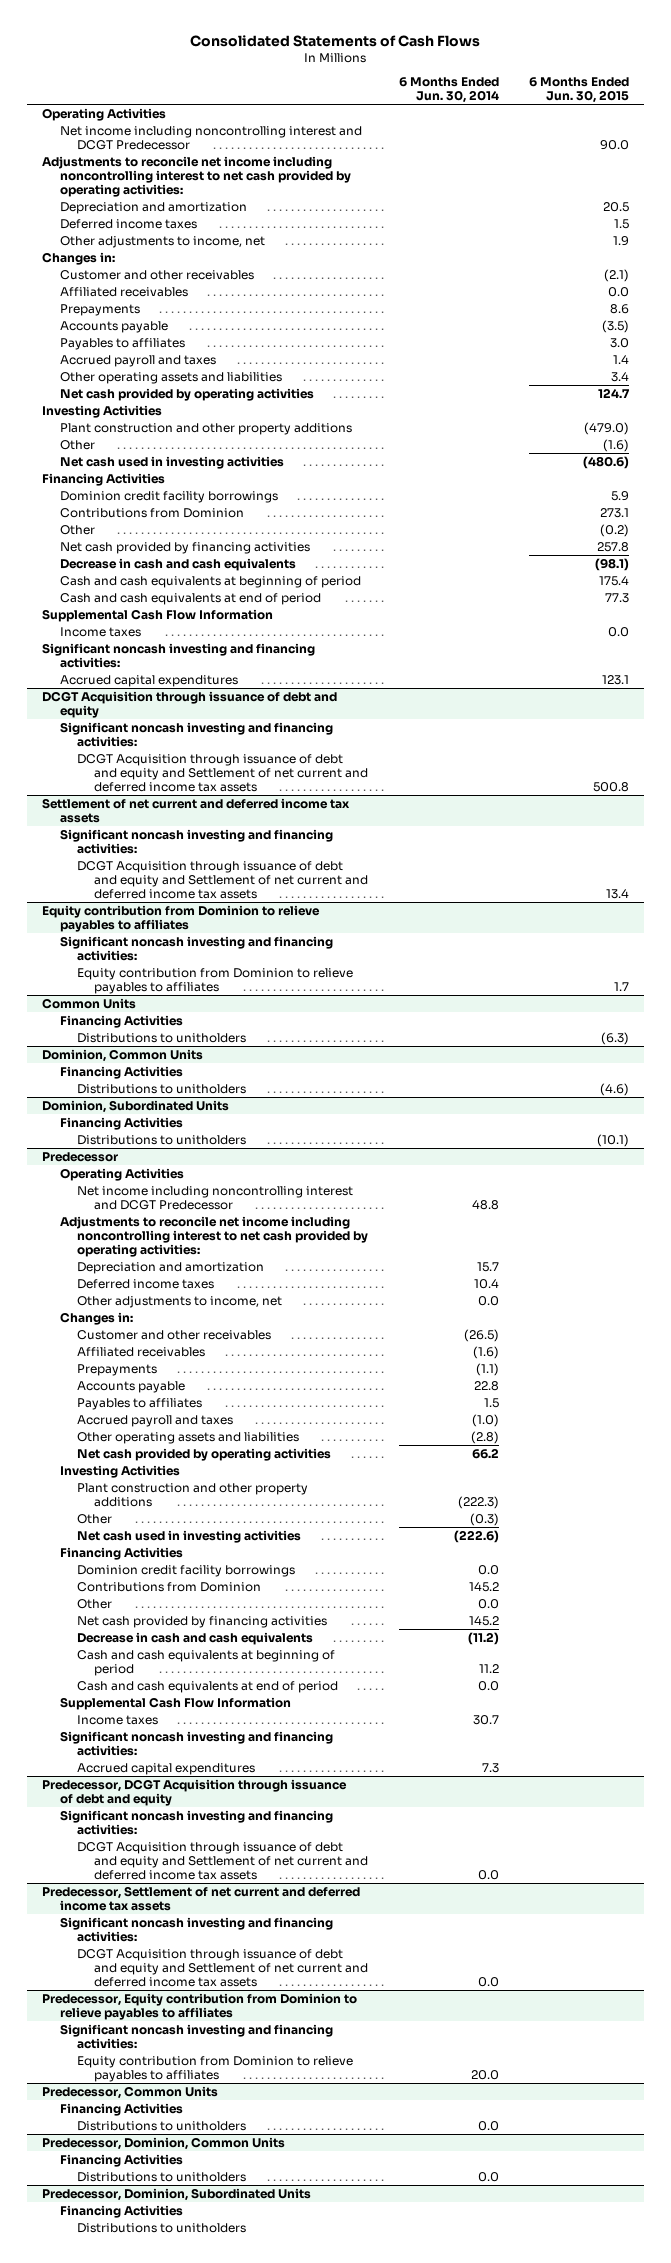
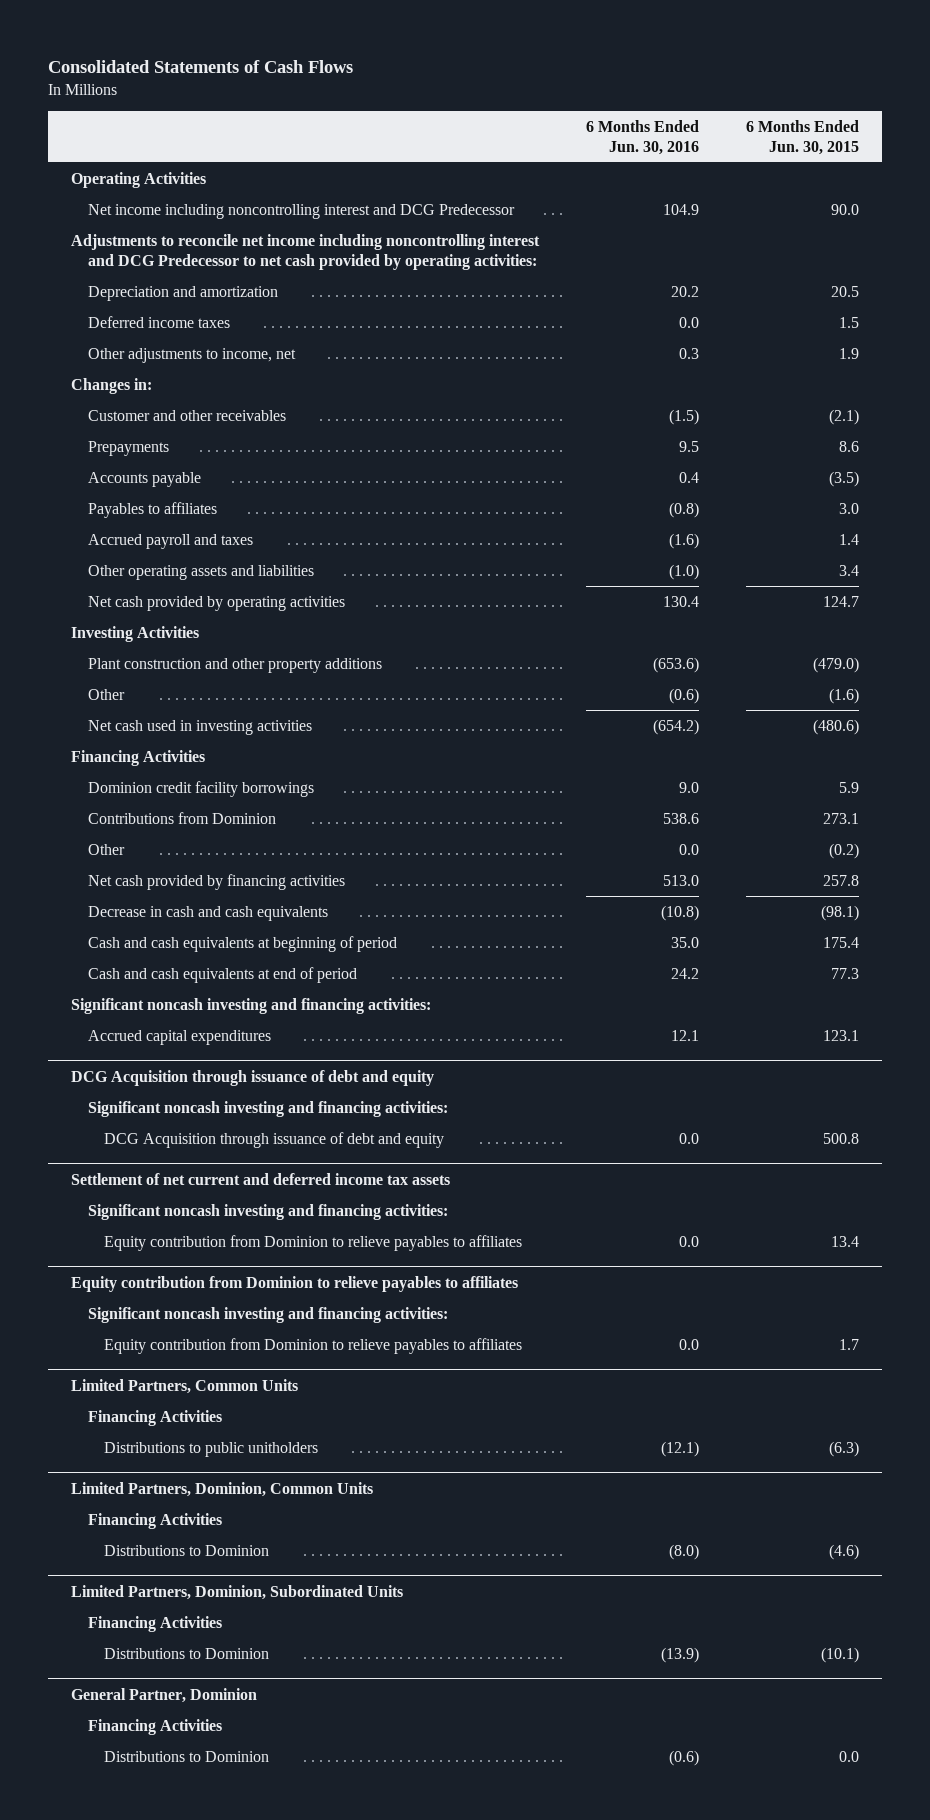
[398,77,499,104] 6 Months Ended Jun. 30, 2014 -> none
none -> [585,119,699,155] 6 Months Ended Jun. 30, 2016
[59,125,362,150] Net income including noncontrolling interest and DCGT Predecessor -> [87,203,515,219] Net income including noncontrolling interest and DCG Predecessor
[42,155,351,197] Adjustments to reconcile net income including noncontrolling interest to net cash provided by operating activities: -> [71,233,541,270] Adjustments to reconcile net income including noncontrolling interest and DCG Predecessor to net cash provided by operating activities:
[59,286,188,297] Affiliated receivables -> none
[42,608,274,622] Supplemental Cash Flow Information -> none
[59,626,141,637] Income taxes -> none
[42,690,338,718] DCGT Acquisition through issuance of debt and equity -> [71,1069,435,1086] DCG Acquisition through issuance of debt and equity
[76,753,369,792] DCGT Acquisition through issuance of debt and equity and Settlement of net current and deferred income tax assets -> [104,1131,445,1148] DCG Acquisition through issuance of debt and equity
[76,860,369,899] DCGT Acquisition through issuance of debt and equity and Settlement of net current and deferred income tax assets -> [104,1234,523,1251] Equity contribution from Dominion to relieve payables to affiliates
[42,997,137,1009] Common Units -> [71,1378,299,1394] Limited Partners, Common Units
[76,1032,246,1043] Distributions to unitholders -> [104,1441,319,1457] Distributions to public unitholders
[42,1048,204,1062] Dominion, Common Units -> [71,1481,374,1497] Limited Partners, Dominion, Common Units
[76,1083,246,1094] Distributions to unitholders -> [104,1544,270,1556] Distributions to Dominion
[42,1099,230,1113] Dominion, Subordinated Units -> [71,1584,404,1600] Limited Partners, Dominion, Subordinated Units
[42,1151,119,1162] Predecessor -> none
[59,1167,184,1181] Operating Activities -> none
[76,1185,353,1210] Net income including noncontrolling interest and DCGT Predecessor -> none
[59,1215,368,1257] Adjustments to reconcile net income including noncontrolling interest to net cash provided by operating activities: -> none
[76,1261,264,1274] Depreciation and amortization -> none
[76,1278,214,1289] Deferred income taxes -> none
[76,1295,282,1308] Other adjustments to income, net -> none
[59,1311,133,1325] Changes in: -> none
[76,1329,271,1340] Customer and other receivables -> none
[76,1346,205,1357] Affiliated receivables -> none
[76,1363,157,1376] Prepayments -> none
[76,1380,185,1393] Accounts payable -> none
[76,1397,202,1410] Payables to affiliates -> none
[76,1414,233,1427] Accrued payroll and taxes -> none
[76,1431,299,1444] Other operating assets and liabilities -> none
[76,1447,331,1461] Net cash provided by operating activities -> none
[59,1464,180,1478] Investing Activities -> none
[76,1482,308,1507] Plant construction and other property additions -> none
[76,1513,112,1524] Other -> none
[76,1529,301,1543] Net cash used in investing activities -> none
[59,1546,183,1560] Financing Activities -> none
[76,1564,295,1577] Dominion credit facility borrowings -> none
[76,1581,261,1592] Contributions from Dominion -> none
[76,1598,112,1609] Other -> none
[76,1615,327,1628] Net cash provided by financing activities -> none
[76,1631,313,1645] Decrease in cash and cash equivalents -> none
[76,1649,335,1676] Cash and cash equivalents at beginning of period -> none
[76,1680,338,1693] Cash and cash equivalents at end of period -> none
[59,1696,291,1710] Supplemental Cash Flow Information -> none
[76,1714,158,1725] Income taxes -> none
[59,1730,333,1756] Significant noncash investing and financing activities: -> none
[76,1762,255,1775] Accrued capital expenditures -> none
[42,1778,348,1806] Predecessor, DCGT Acquisition through issuance of debt and equity -> none
[59,1809,333,1835] Significant noncash investing and financing activities: -> none
[76,1841,369,1880] DCGT Acquisition through issuance of debt and equity and Settlement of net current and deferred income tax assets -> none
[42,1885,361,1911] Predecessor, Settlement of net current and deferred income tax assets -> none
[59,1916,333,1942] Significant noncash investing and financing activities: -> none
[76,1948,369,1987] DCGT Acquisition through issuance of debt and equity and Settlement of net current and deferred income tax assets -> none
[42,1992,358,2020] Predecessor, Equity contribution from Dominion to relieve payables to affiliates -> none
[59,2023,333,2049] Significant noncash investing and financing activities: -> none
[76,2055,353,2082] Equity contribution from Dominion to relieve payables to affiliates -> none
[42,2085,219,2099] Predecessor, Common Units -> none
[59,2102,183,2116] Financing Activities -> none
[76,2120,246,2131] Distributions to unitholders -> none
[42,2136,286,2150] Predecessor, Dominion, Common Units -> none
[59,2153,183,2167] Financing Activities -> none
[76,2171,246,2182] Distributions to unitholders -> none
[42,2187,312,2201] Predecessor, Dominion, Subordinated Units -> none
[59,2204,183,2218] Financing Activities -> none
[76,2222,246,2233] Distributions to unitholders -> none
[76,1134,246,1145] Distributions to unitholders -> [104,1647,270,1659] Distributions to Dominion
none -> [71,1687,258,1703] General Partner, Dominion
none -> [87,1718,222,1735] Financing Activities
none -> [104,1750,270,1762] Distributions to Dominion

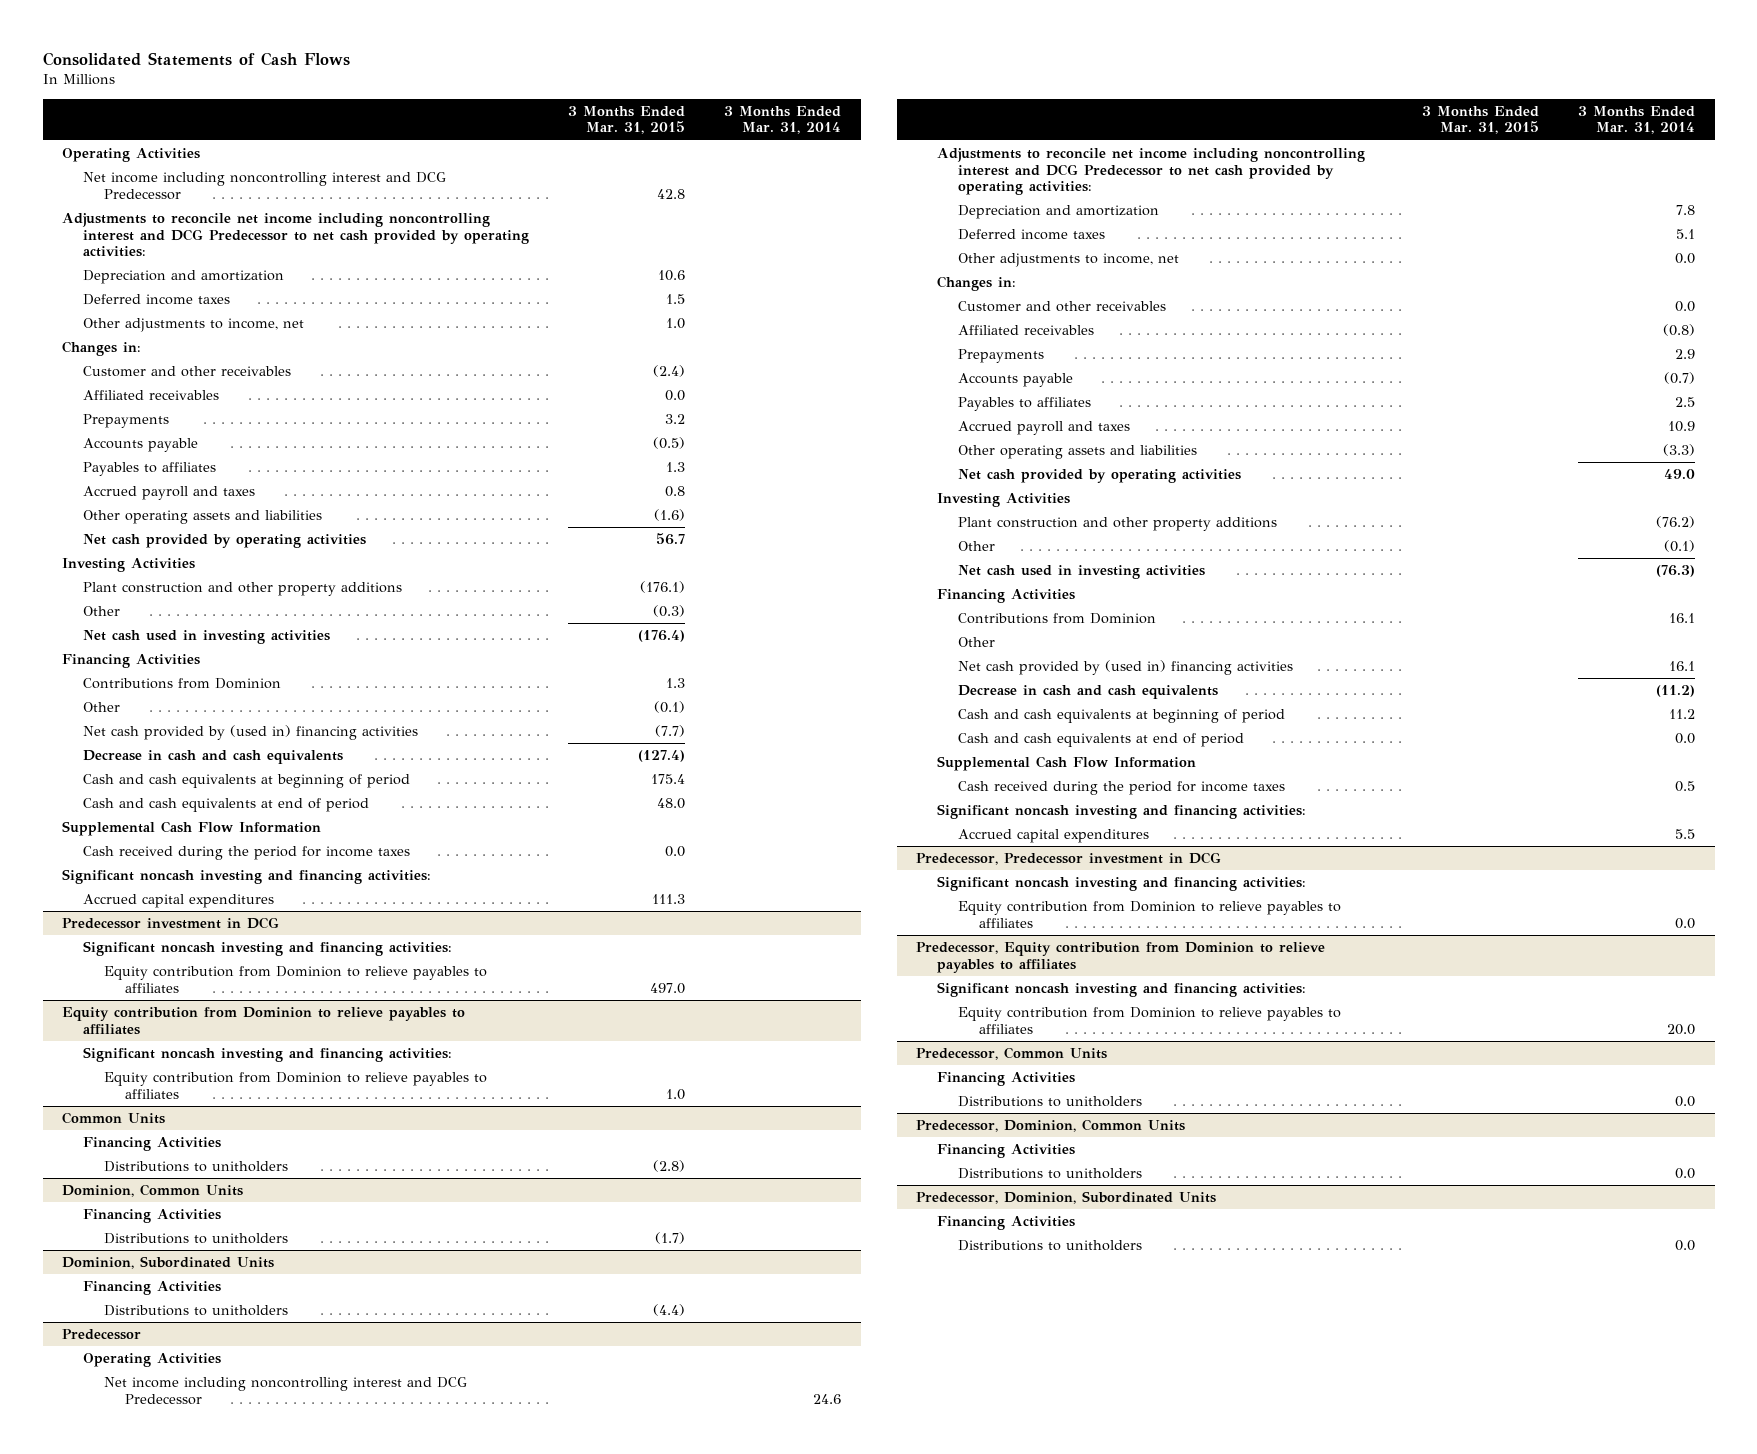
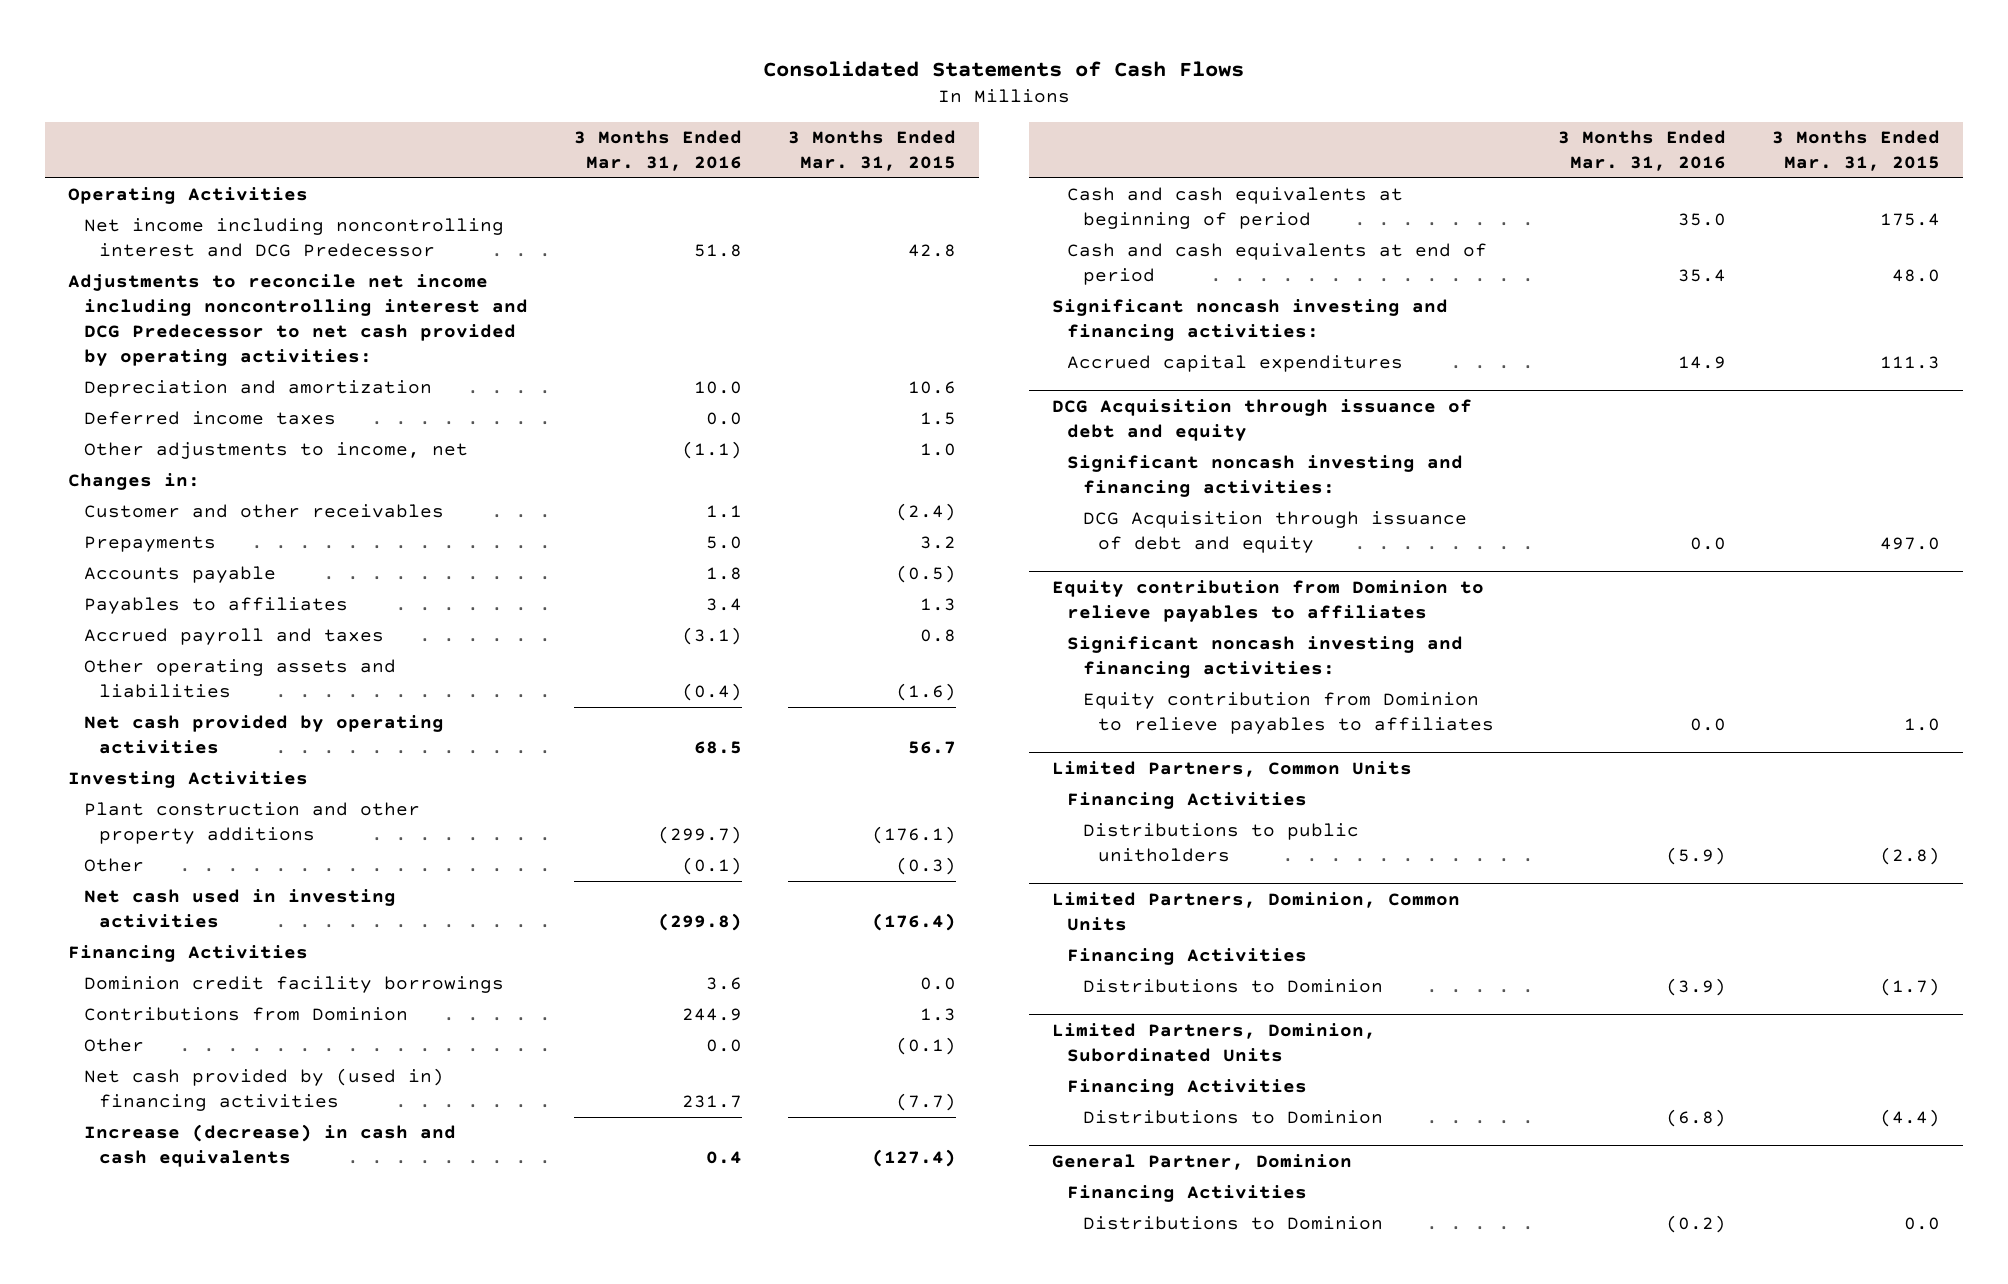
[724,105,842,135] 3 Months Ended Mar. 31, 2014 -> none
none -> [573,130,742,172] 3 Months Ended Mar. 31, 2016
[83,390,220,401] Affiliated receivables -> none
none -> [83,976,504,994] Dominion credit facility borrowings
[83,750,344,765] Decrease in cash and cash equivalents -> [83,1124,456,1168] Increase (decrease) in cash and cash equivalents
[62,821,322,837] Supplemental Cash Flow Information -> none
[83,846,411,861] Cash received during the period for income taxes -> none
[62,917,280,930] Predecessor investment in DCG -> none
[83,941,453,957] Significant noncash investing and financing activities: -> none
[104,966,488,993] Equity contribution from Dominion to relieve payables to affiliates -> none
none -> [1051,398,1472,441] DCG Acquisition through issuance of debt and equity
none -> [1067,455,1464,498] Significant noncash investing and financing activities:
none -> [1082,511,1467,554] DCG Acquisition through issuance of debt and equity
[62,1112,166,1125] Common Units -> [1051,760,1412,777] Limited Partners, Common Units
[104,1161,289,1173] Distributions to unitholders -> [1082,823,1359,863] Distributions to public unitholders
[62,1184,244,1198] Dominion, Common Units -> [1051,891,1460,931] Limited Partners, Dominion, Common Units
[104,1233,289,1245] Distributions to unitholders -> [1082,979,1383,994] Distributions to Dominion
[62,1256,275,1270] Dominion, Subordinated Units -> [1051,1022,1376,1062] Limited Partners, Dominion, Subordinated Units
[62,1329,142,1341] Predecessor -> none
[83,1353,222,1368] Operating Activities -> none
[104,1377,468,1405] Net income including noncontrolling interest and DCG Predecessor -> none
[936,148,1365,196] Adjustments to reconcile net income including noncontrolling interest and DCG Predecessor to net cash provided by operating activities: -> none
[957,205,1159,220] Depreciation and amortization -> none
[957,229,1105,241] Deferred income taxes -> none
[957,253,1179,268] Other adjustments to income, net -> none
[936,276,1016,292] Changes in: -> none
[957,301,1166,313] Customer and other receivables -> none
[957,325,1094,336] Affiliated receivables -> none
[957,349,1044,364] Prepayments -> none
[957,373,1073,388] Accounts payable -> none
[957,397,1091,412] Payables to affiliates -> none
[957,421,1130,436] Accrued payroll and taxes -> none
[957,445,1197,460] Other operating assets and liabilities -> none
[957,469,1241,484] Net cash provided by operating activities -> none
[936,493,1070,508] Investing Activities -> none
[957,517,1277,532] Plant construction and other property additions -> none
[957,541,995,552] Other -> none
[957,565,1205,580] Net cash used in investing activities -> none
[936,589,1075,604] Financing Activities -> none
[957,613,1156,625] Contributions from Dominion -> none
[957,637,995,648] Other -> none
[957,660,1293,676] Net cash provided by (used in) financing activities -> none
[957,685,1218,700] Decrease in cash and cash equivalents -> none
[957,709,1285,724] Cash and cash equivalents at beginning of period -> none
[957,733,1244,748] Cash and cash equivalents at end of period -> none
[936,756,1196,772] Supplemental Cash Flow Information -> none
[957,781,1285,796] Cash received during the period for income taxes -> none
[936,804,1306,820] Significant noncash investing and financing activities: -> none
[957,829,1149,844] Accrued capital expenditures -> none
[916,852,1222,866] Predecessor, Predecessor investment in DCG -> none
[936,876,1306,892] Significant noncash investing and financing activities: -> none
[957,901,1341,928] Equity contribution from Dominion to relieve payables to affiliates -> none
[916,942,1326,973] Predecessor, Equity contribution from Dominion to relieve payables to affiliates -> none
[936,982,1306,998] Significant noncash investing and financing activities: -> none
[957,1007,1341,1034] Equity contribution from Dominion to relieve payables to affiliates -> none
[916,1047,1108,1061] Predecessor, Common Units -> none
[936,1072,1075,1087] Financing Activities -> none
[957,1096,1142,1108] Distributions to unitholders -> none
[916,1119,1186,1133] Predecessor, Dominion, Common Units -> none
[936,1144,1075,1159] Financing Activities -> none
[957,1168,1142,1180] Distributions to unitholders -> none
[916,1191,1217,1205] Predecessor, Dominion, Subordinated Units -> none
[936,1216,1075,1231] Financing Activities -> none
[957,1240,1142,1252] Distributions to unitholders -> none
[104,1305,289,1317] Distributions to unitholders -> [1082,1110,1383,1125] Distributions to Dominion
none -> [1051,1153,1352,1170] General Partner, Dominion
none -> [1067,1185,1308,1203] Financing Activities
none -> [1082,1216,1383,1231] Distributions to Dominion

